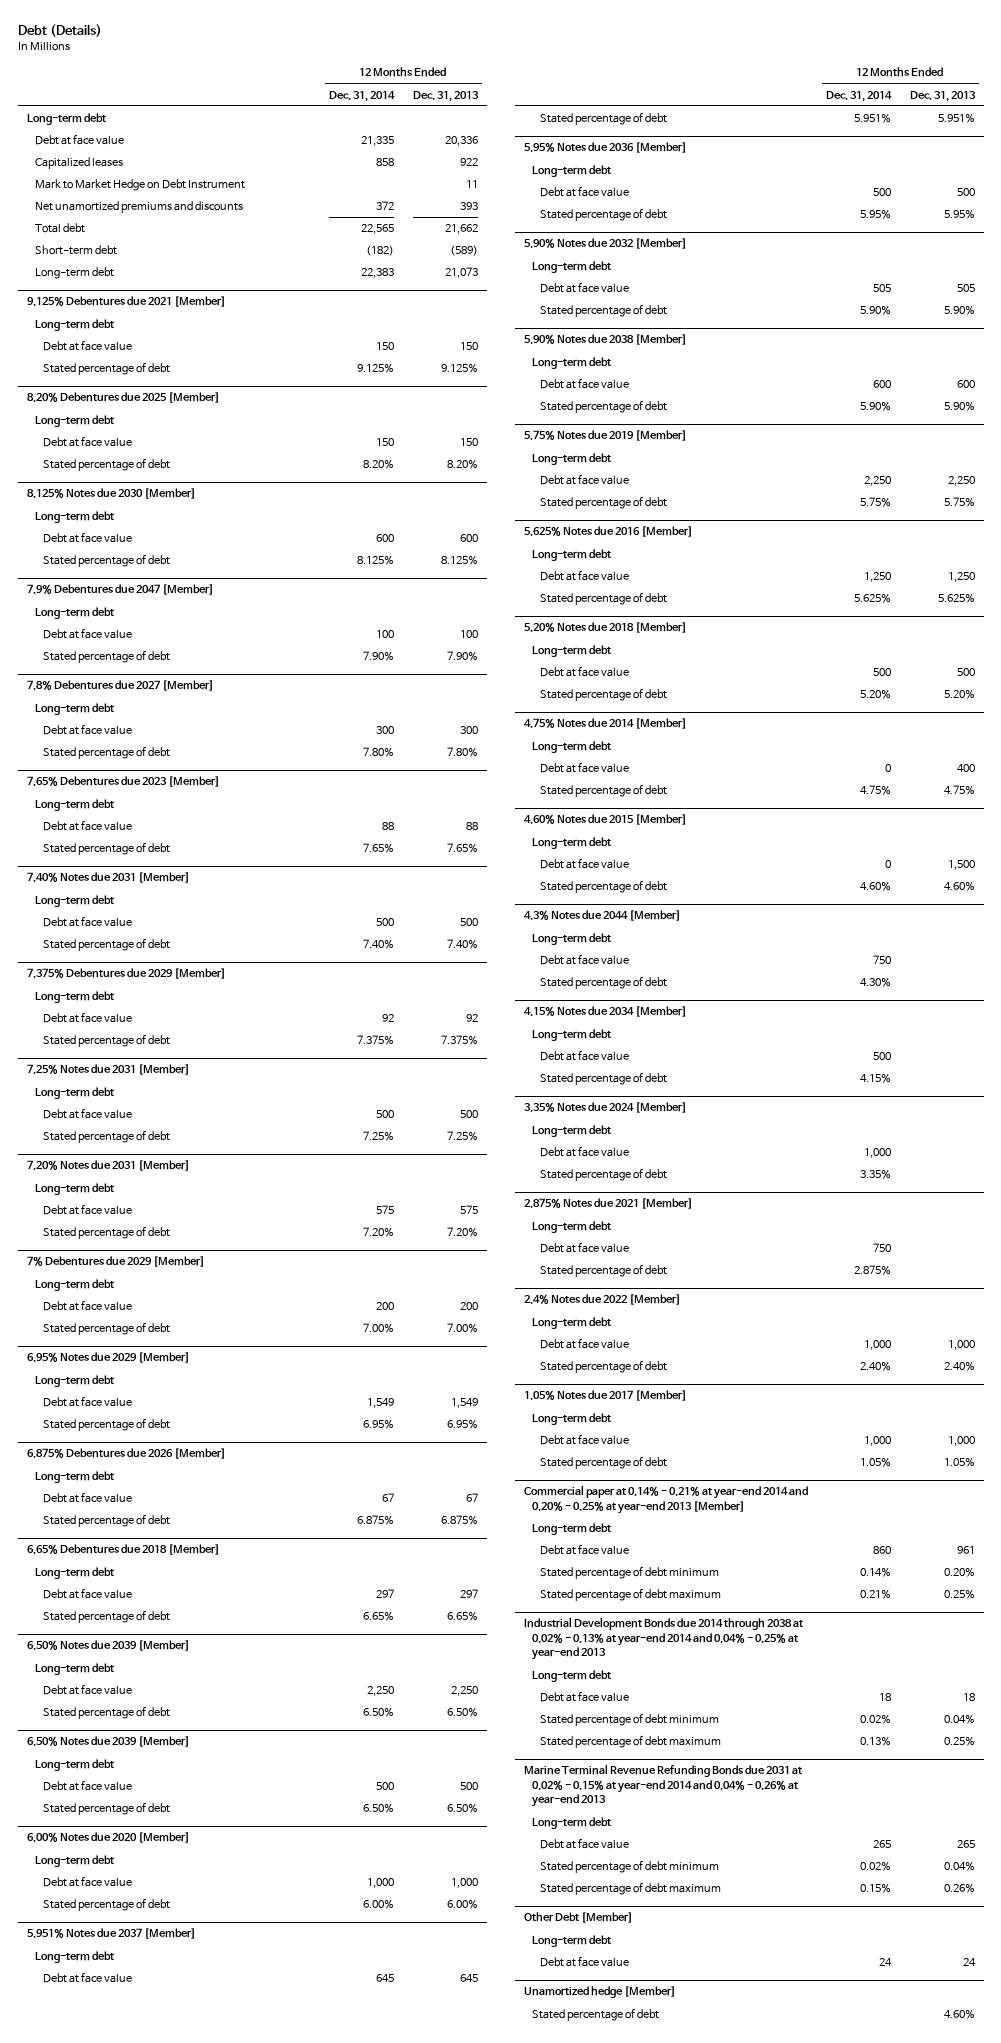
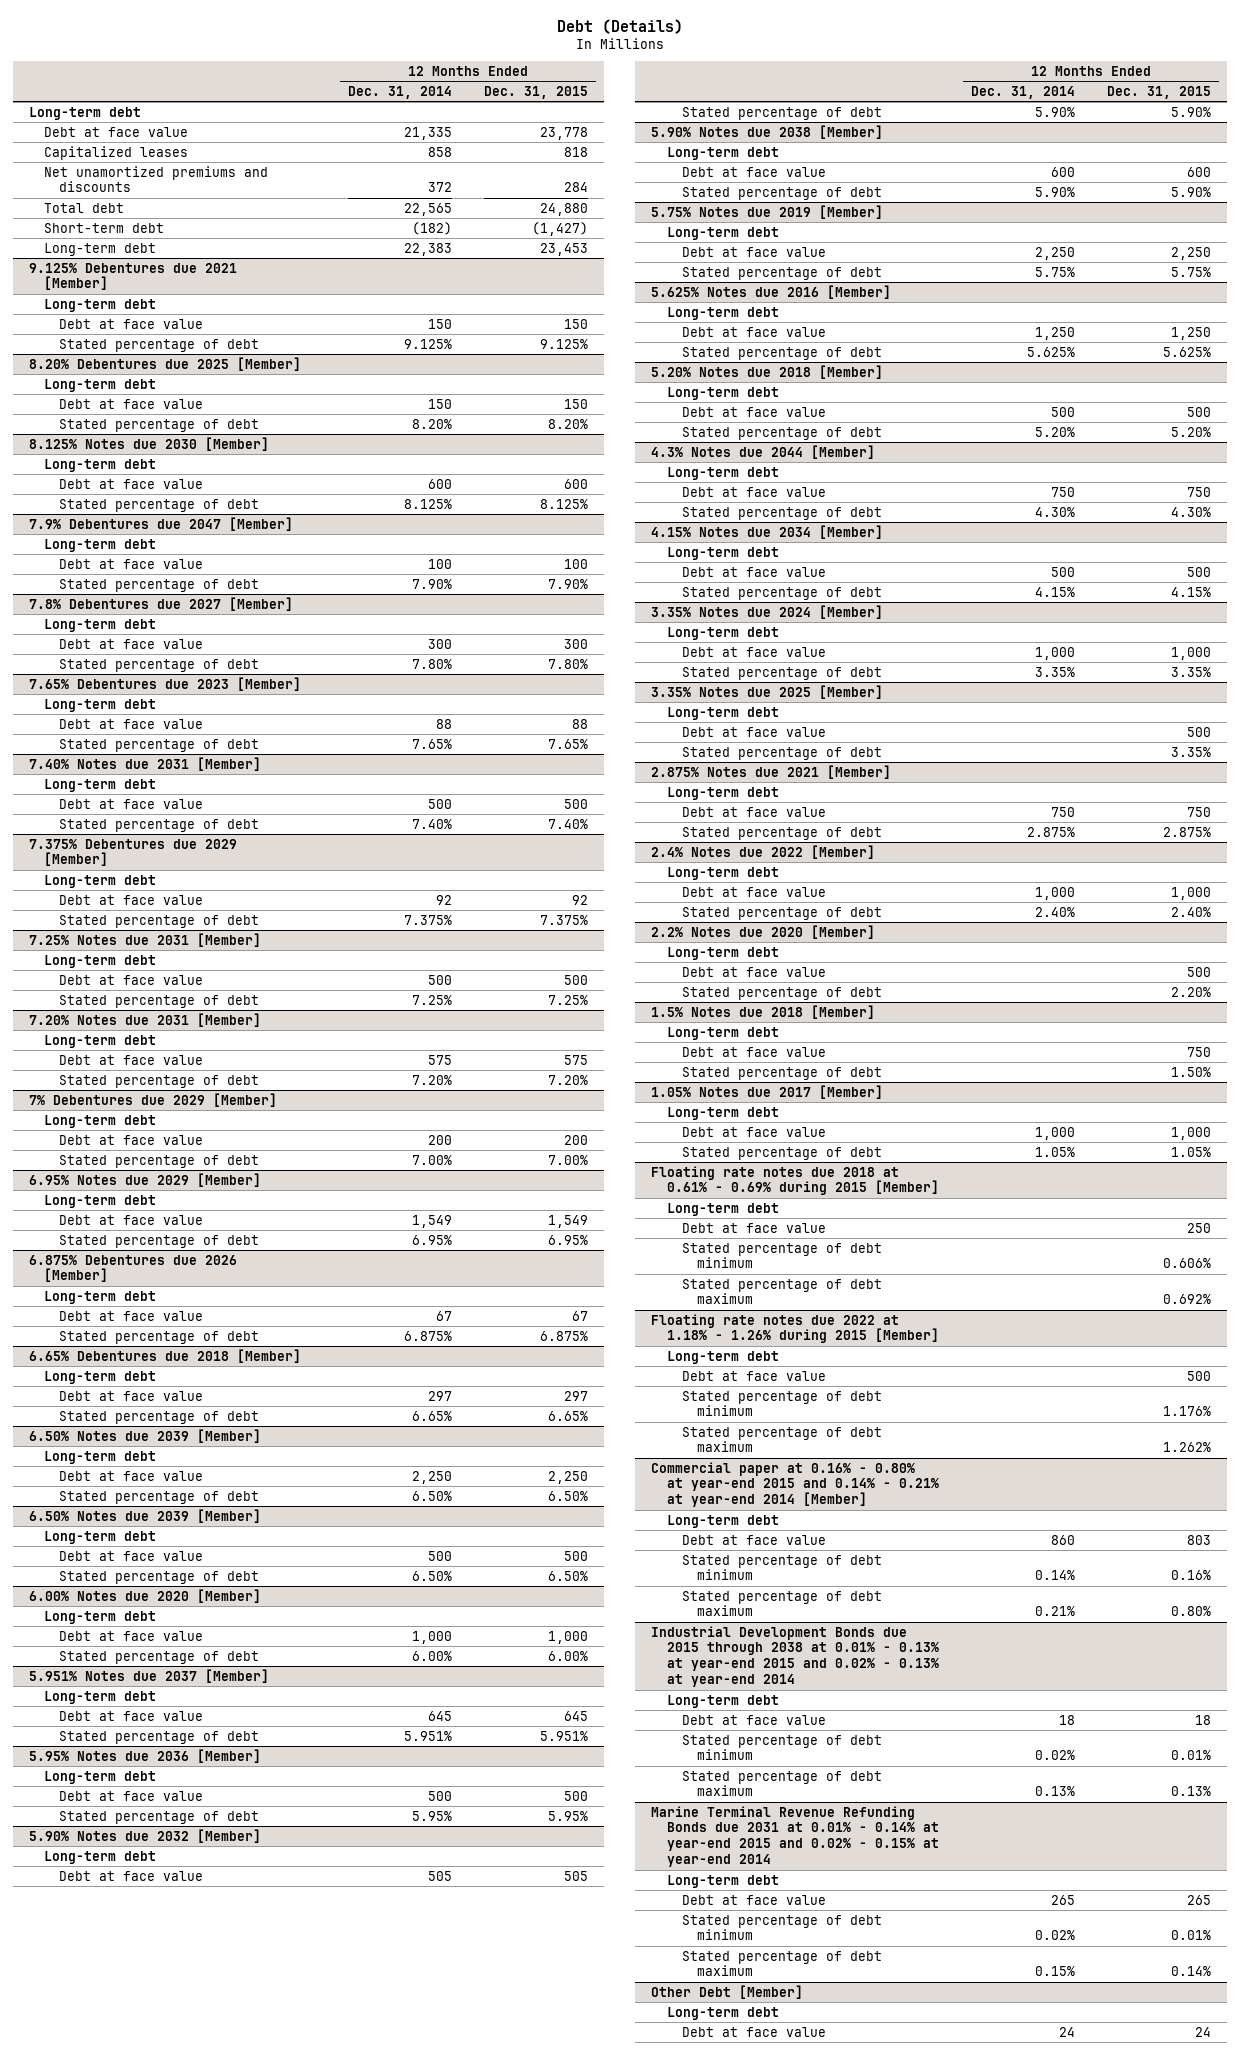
[412,90,479,102] Dec. 31, 2013 -> none
none -> [484,85,589,99] Dec. 31, 2015
[34,179,245,192] Mark to Market Hedge on Debt Instrument -> none
[523,718,687,730] 4.75% Notes due 2014 [Member] -> none
[531,741,611,754] Long-term debt -> none
[539,762,629,774] Debt at face value -> none
[539,784,667,798] Stated percentage of debt -> none
[523,814,687,826] 4.60% Notes due 2015 [Member] -> none
[531,837,611,850] Long-term debt -> none
[539,858,629,870] Debt at face value -> none
[539,880,667,894] Stated percentage of debt -> none
none -> [651,684,884,699] 3.35% Notes due 2025 [Member]
none -> [666,706,779,720] Long-term debt
none -> [681,726,826,737] Debt at face value
none -> [681,746,882,760] Stated percentage of debt
none -> [651,924,876,939] 2.2% Notes due 2020 [Member]
none -> [666,946,779,960] Long-term debt
none -> [681,966,826,977] Debt at face value
none -> [681,986,882,1000] Stated percentage of debt
none -> [651,1004,876,1019] 1.5% Notes due 2018 [Member]
none -> [666,1026,779,1040] Long-term debt
none -> [681,1046,826,1057] Debt at face value
none -> [681,1066,882,1080] Stated percentage of debt
[523,1485,808,1514] Commercial paper at 0.14% - 0.21% at year-end 2014 and 0.20% - 0.25% at year-end 2013 [Member] -> none
none -> [651,1165,939,1196] Floating rate notes due 2018 at 0.61% - 0.69% during 2015 [Member]
none -> [681,1222,826,1233] Debt at face value
none -> [681,1242,882,1269] Stated percentage of debt minimum
none -> [681,1278,882,1305] Stated percentage of debt maximum
none -> [651,1313,939,1344] Floating rate notes due 2022 at 1.18% - 1.26% during 2015 [Member]
none -> [666,1350,779,1364] Long-term debt
none -> [681,1370,826,1381] Debt at face value
none -> [681,1390,882,1417] Stated percentage of debt minimum
none -> [681,1426,882,1453] Stated percentage of debt maximum
none -> [651,1461,939,1508] Commercial paper at 0.16% - 0.80% at year-end 2015 and 0.14% - 0.21% at year-end 2014 [Member]
none -> [666,1514,779,1528] Long-term debt
[523,1617,803,1661] Industrial Development Bonds due 2014 through 2038 at 0.02% - 0.13% at year-end 2014 and 0.04% - 0.25% at year-end 2013 -> [651,1625,939,1688] Industrial Development Bonds due 2015 through 2038 at 0.01% - 0.13% at year-end 2015 and 0.02% - 0.13% at year-end 2014
[523,1764,802,1808] Marine Terminal Revenue Refunding Bonds due 2031 at 0.02% - 0.15% at year-end 2014 and 0.04% - 0.26% at year-end 2013 -> [651,1805,939,1868] Marine Terminal Revenue Refunding Bonds due 2031 at 0.01% - 0.14% at year-end 2015 and 0.02% - 0.15% at year-end 2014
[523,1986,676,1999] Unamortized hedge [Member] -> none
[531,2008,659,2022] Stated percentage of debt -> none

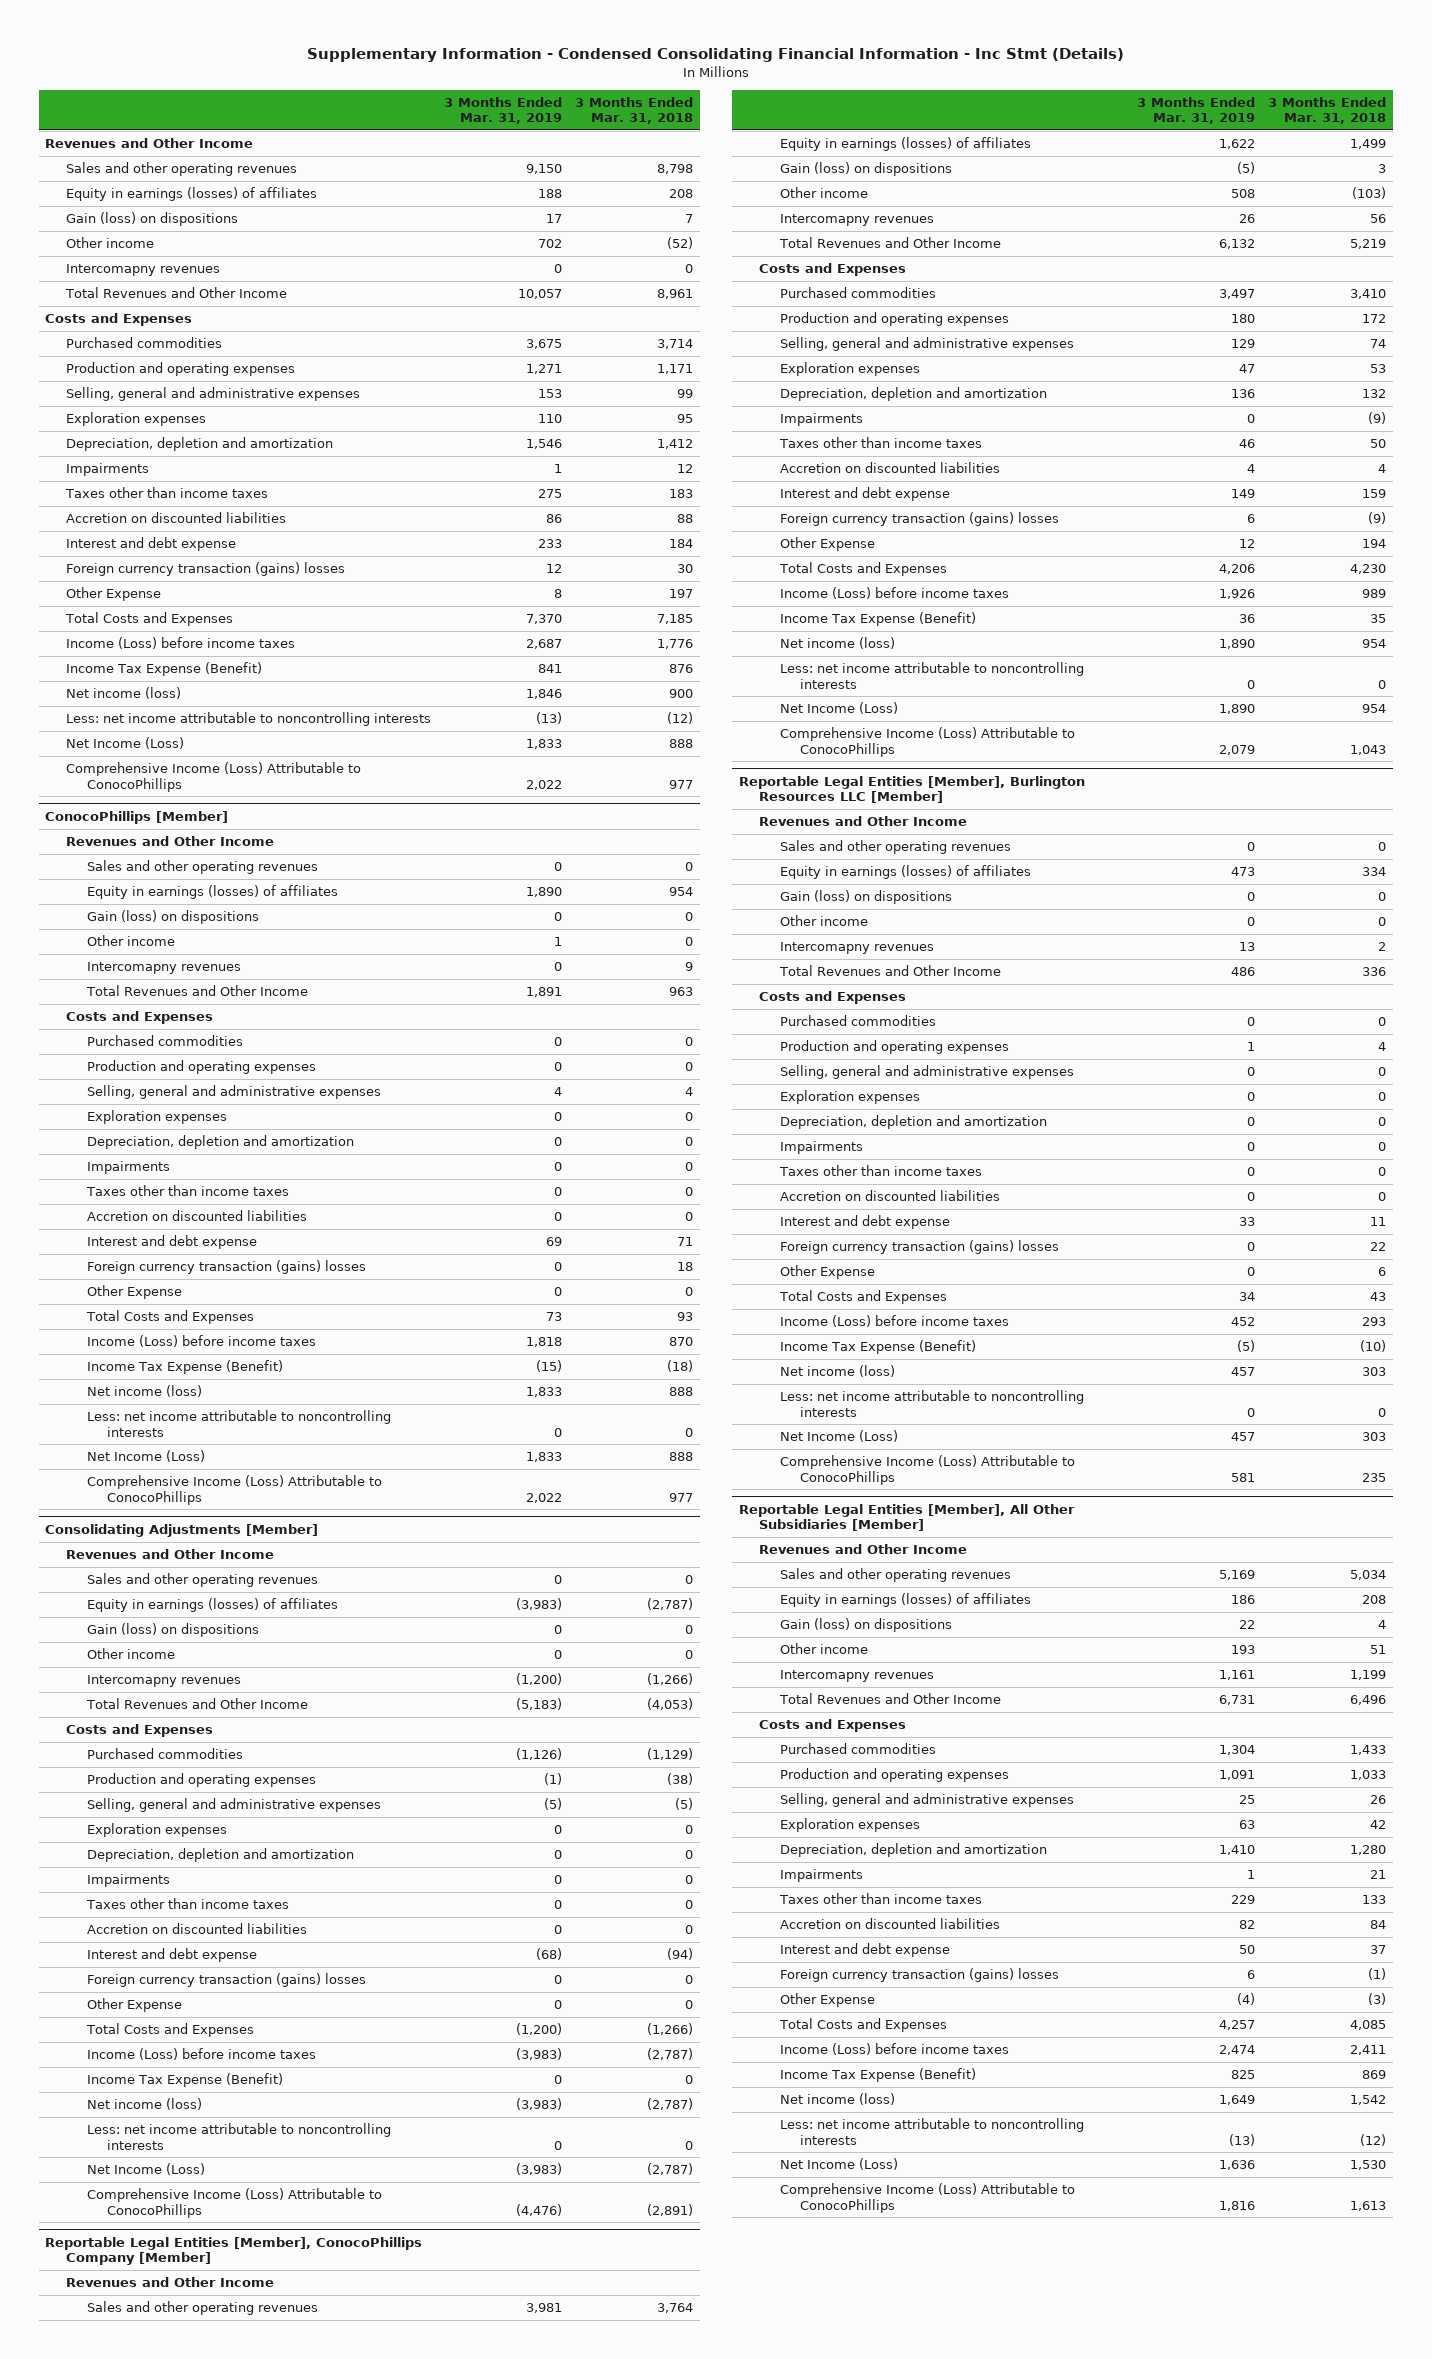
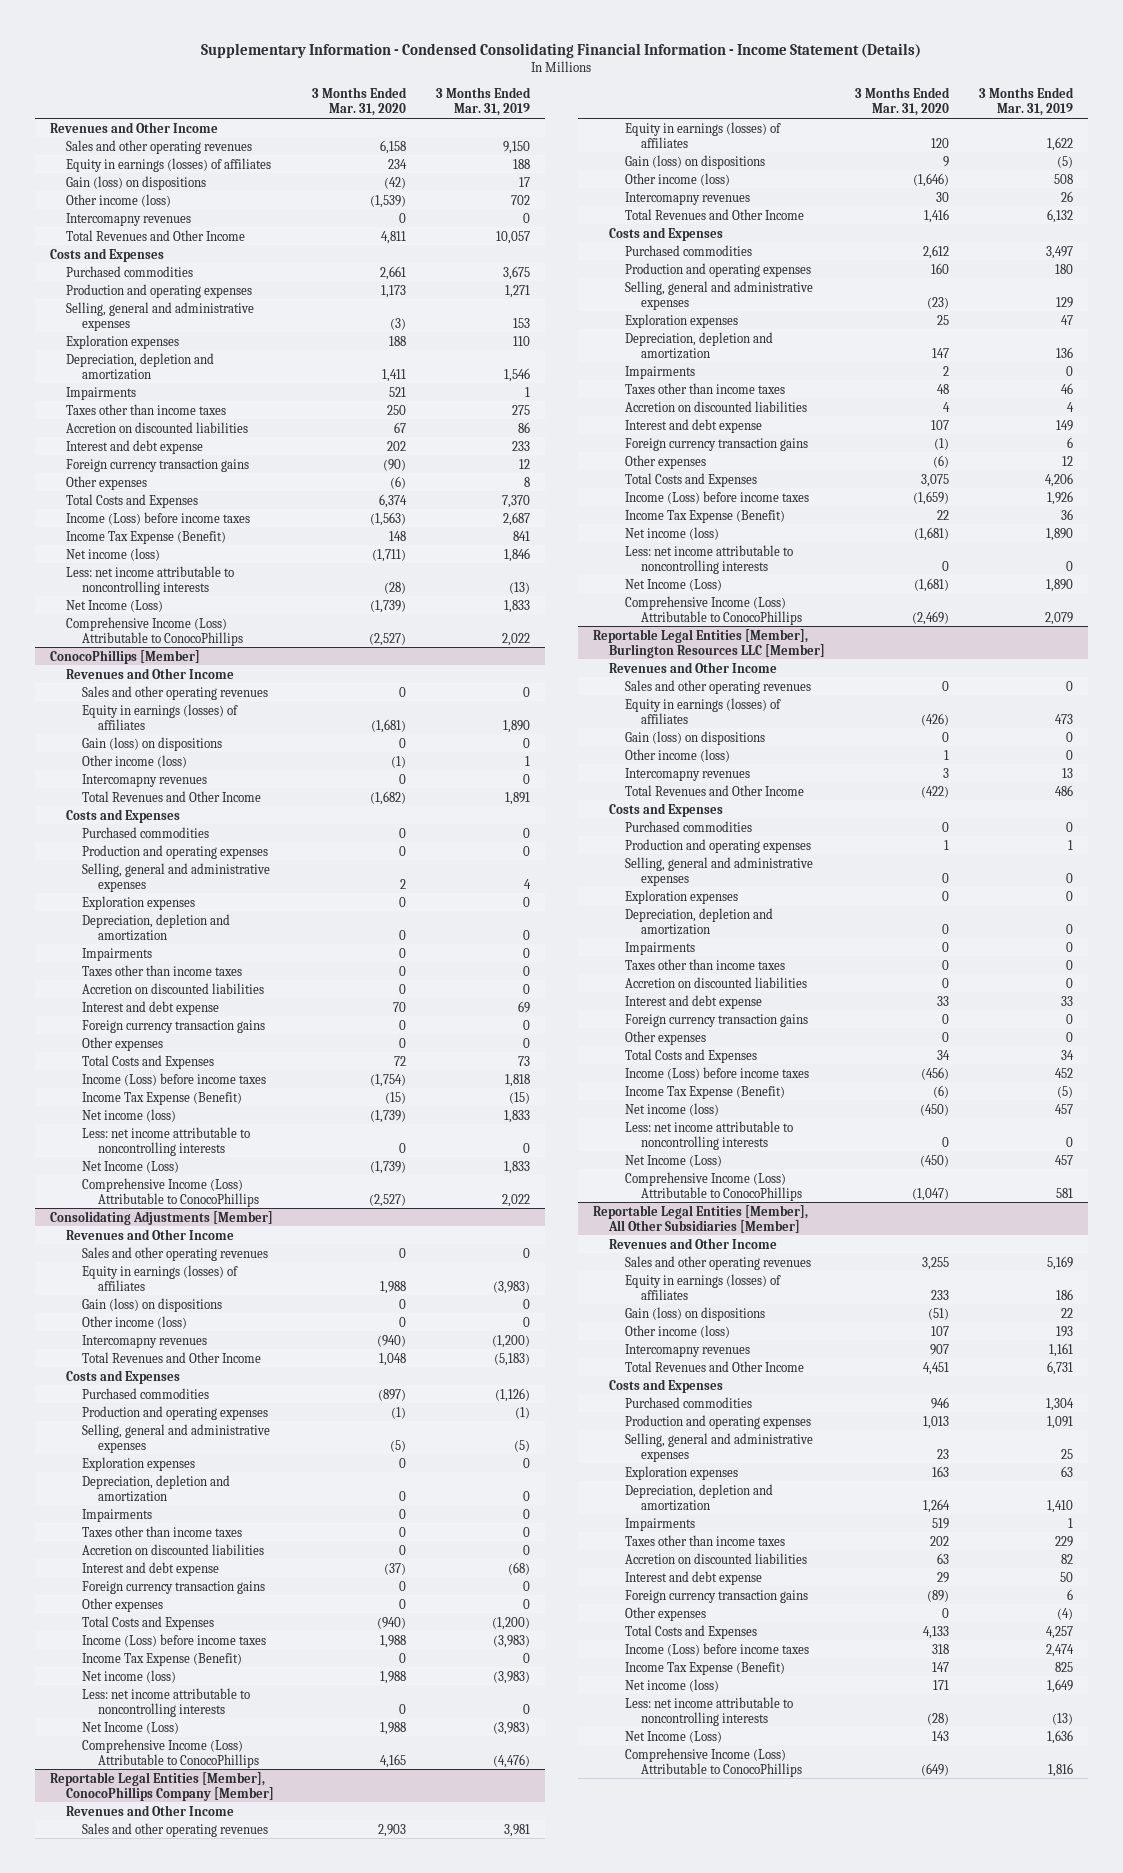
[306,48,1124,63] Supplementary Information - Condensed Consolidating Financial Information - Inc Stmt (Details) -> [201,42,922,58] Supplementary Information - Condensed Consolidating Financial Information - Income Statement (Details)
[575,96,694,125] 3 Months Ended Mar. 31, 2018 -> none
none -> [311,87,407,117] 3 Months Ended Mar. 31, 2020
[65,237,154,249] Other income -> [65,193,171,207] Other income (loss)
[65,562,345,577] Foreign currency transaction (gains) losses -> [65,458,249,472] Foreign currency transaction gains
[65,587,161,602] Other Expense -> [65,475,147,490] Other expenses
[86,935,175,947] Other income -> [81,754,187,768] Other income (loss)
[86,1260,366,1275] Foreign currency transaction (gains) losses -> [81,1019,265,1033] Foreign currency transaction gains
[86,1285,182,1300] Other Expense -> [81,1036,163,1051] Other expenses
[86,1648,175,1660] Other income -> [81,1315,187,1329] Other income (loss)
[86,1973,366,1988] Foreign currency transaction (gains) losses -> [81,1580,265,1594] Foreign currency transaction gains
[86,1998,182,2013] Other Expense -> [81,1597,163,1612] Other expenses
[779,187,868,199] Other income -> [624,172,730,186] Other income (loss)
[779,512,1059,527] Foreign currency transaction (gains) losses -> [624,437,808,451] Foreign currency transaction gains
[779,537,875,552] Other Expense -> [624,454,706,469] Other expenses
[779,915,868,927] Other income -> [624,748,730,762] Other income (loss)
[779,1240,1059,1255] Foreign currency transaction (gains) losses -> [624,1013,808,1027] Foreign currency transaction gains
[779,1265,875,1280] Other Expense -> [624,1030,706,1045] Other expenses
[779,1643,868,1655] Other income -> [624,1324,730,1338] Other income (loss)
[779,1968,1059,1983] Foreign currency transaction (gains) losses -> [624,1589,808,1603] Foreign currency transaction gains
[779,1993,875,2008] Other Expense -> [624,1606,706,1621] Other expenses

